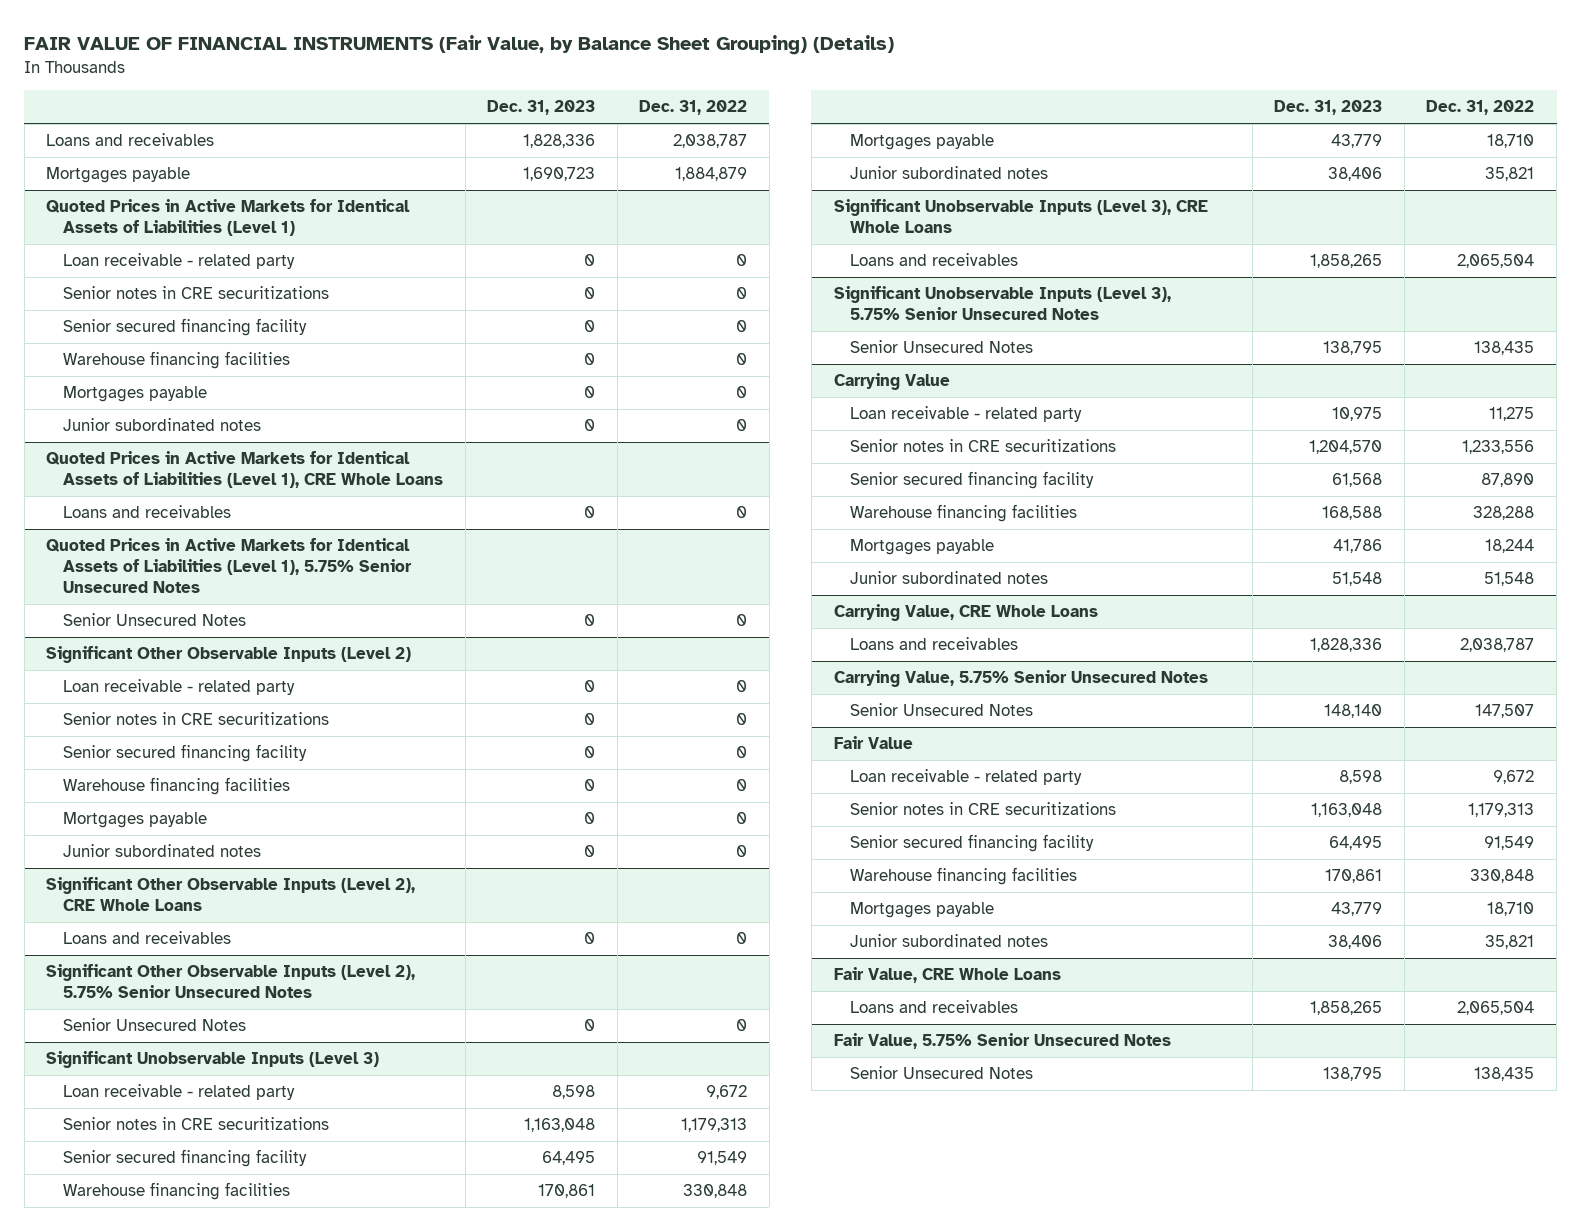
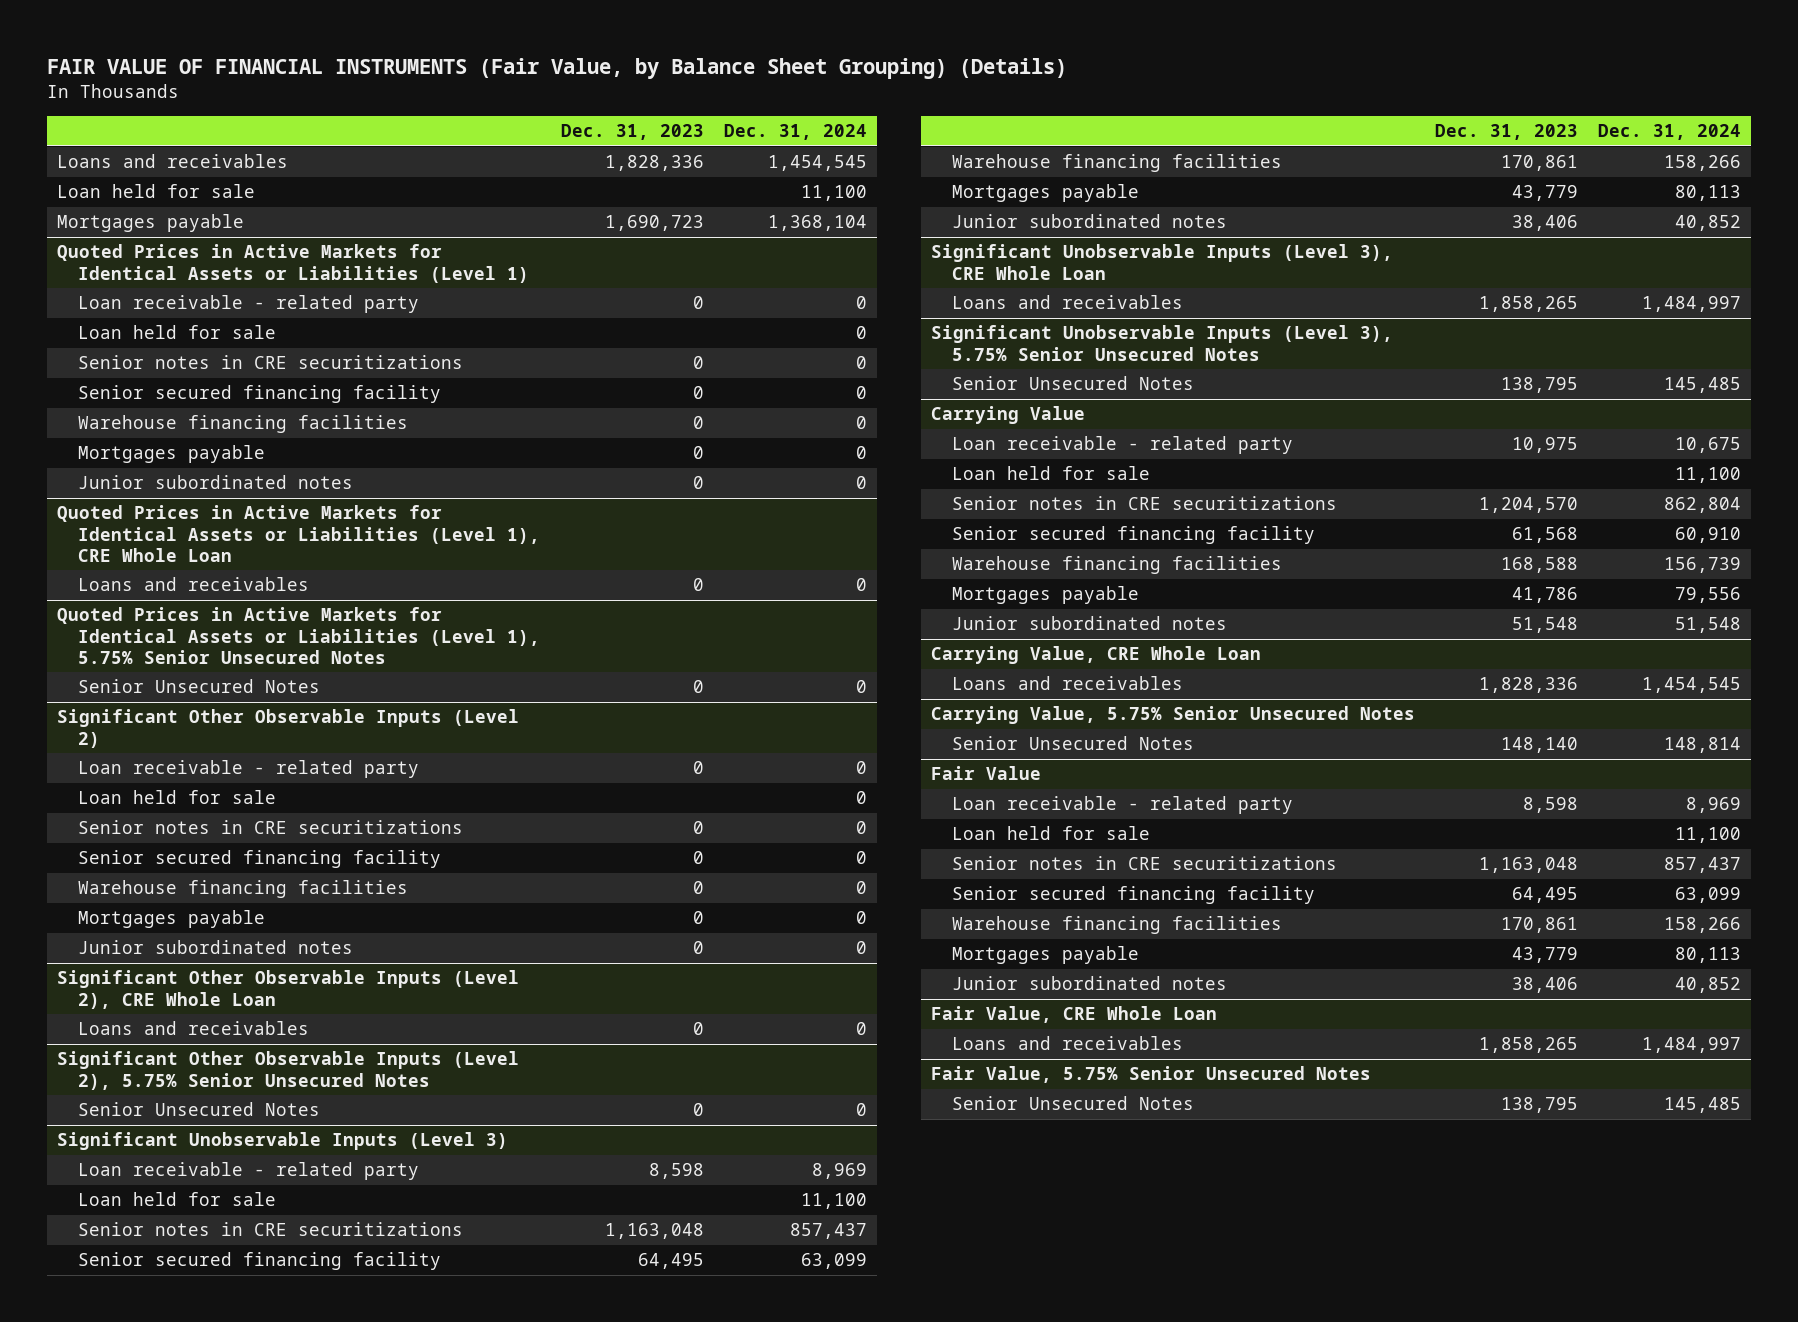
[639,100,748,116] Dec. 31, 2022 -> none
none -> [723,124,867,141] Dec. 31, 2024
none -> [56,184,255,199] Loan held for sale
[46,199,411,237] Quoted Prices in Active Markets for Identical Assets of Liabilities (Level 1) -> [56,244,529,283] Quoted Prices in Active Markets for Identical Assets or Liabilities (Level 1)
none -> [77,325,276,340] Loan held for sale
[46,451,444,489] Quoted Prices in Active Markets for Identical Assets of Liabilities (Level 1), CRE Whole Loans -> [56,505,540,562] Quoted Prices in Active Markets for Identical Assets or Liabilities (Level 1), CRE Whole Loan
[46,538,413,593] Quoted Prices in Active Markets for Identical Assets of Liabilities (Level 1), 5.75% Senior Unsecured Notes -> [56,607,540,664] Quoted Prices in Active Markets for Identical Assets or Liabilities (Level 1), 5.75% Senior Unsecured Notes
none -> [77,790,276,805] Loan held for sale
[46,877,416,912] Significant Other Observable Inputs (Level 2), CRE Whole Loans -> [56,970,519,1009] Significant Other Observable Inputs (Level 2), CRE Whole Loan
none -> [77,1192,276,1207] Loan held for sale
[833,199,1208,234] Significant Unobservable Inputs (Level 3), CRE Whole Loans -> [931,244,1394,280] Significant Unobservable Inputs (Level 3), CRE Whole Loan
none -> [951,466,1150,481] Loan held for sale
[833,604,1098,622] Carrying Value, CRE Whole Loans -> [931,646,1262,665] Carrying Value, CRE Whole Loan
none -> [951,826,1150,841] Loan held for sale
[833,967,1061,984] Fair Value, CRE Whole Loans -> [931,1006,1218,1024] Fair Value, CRE Whole Loan

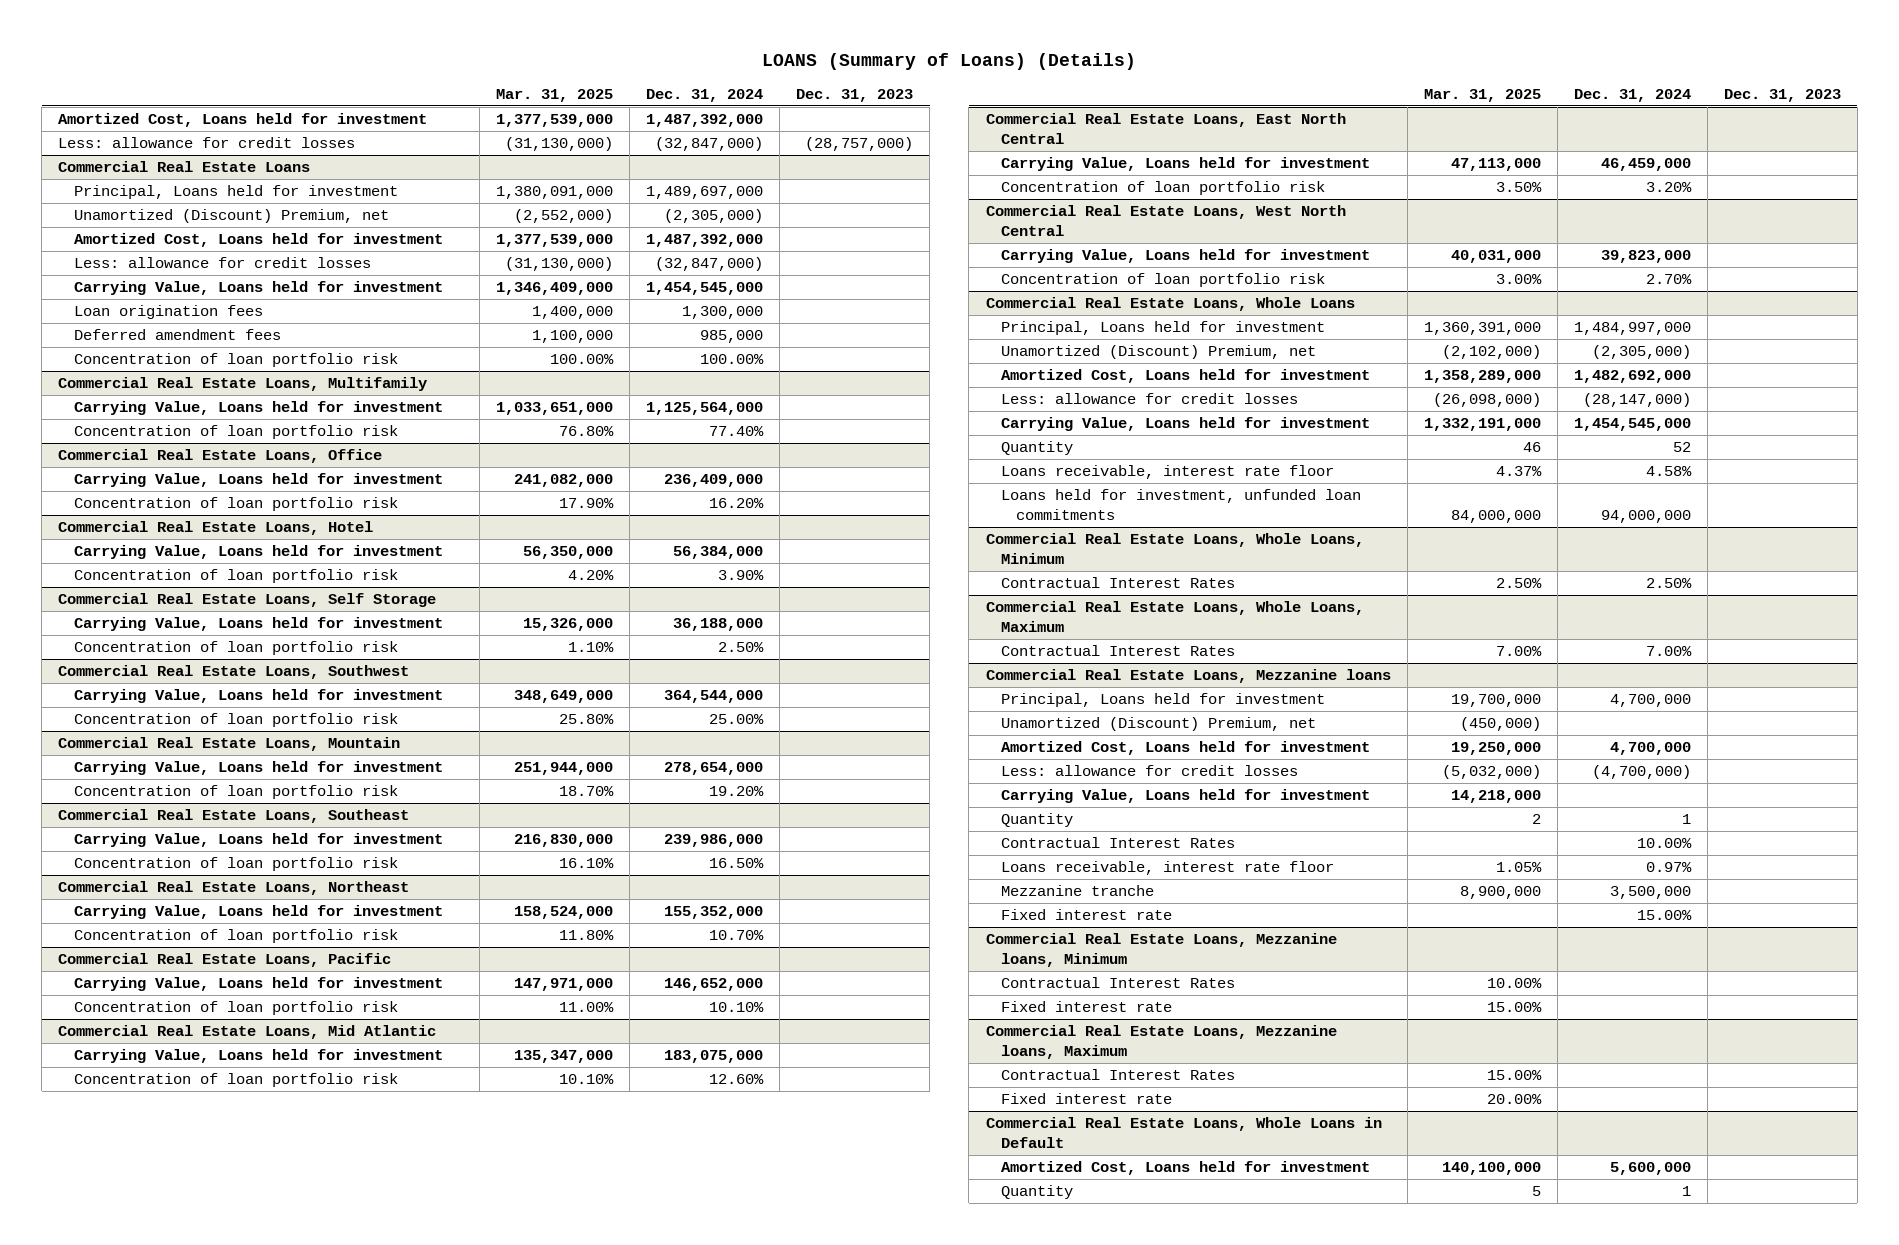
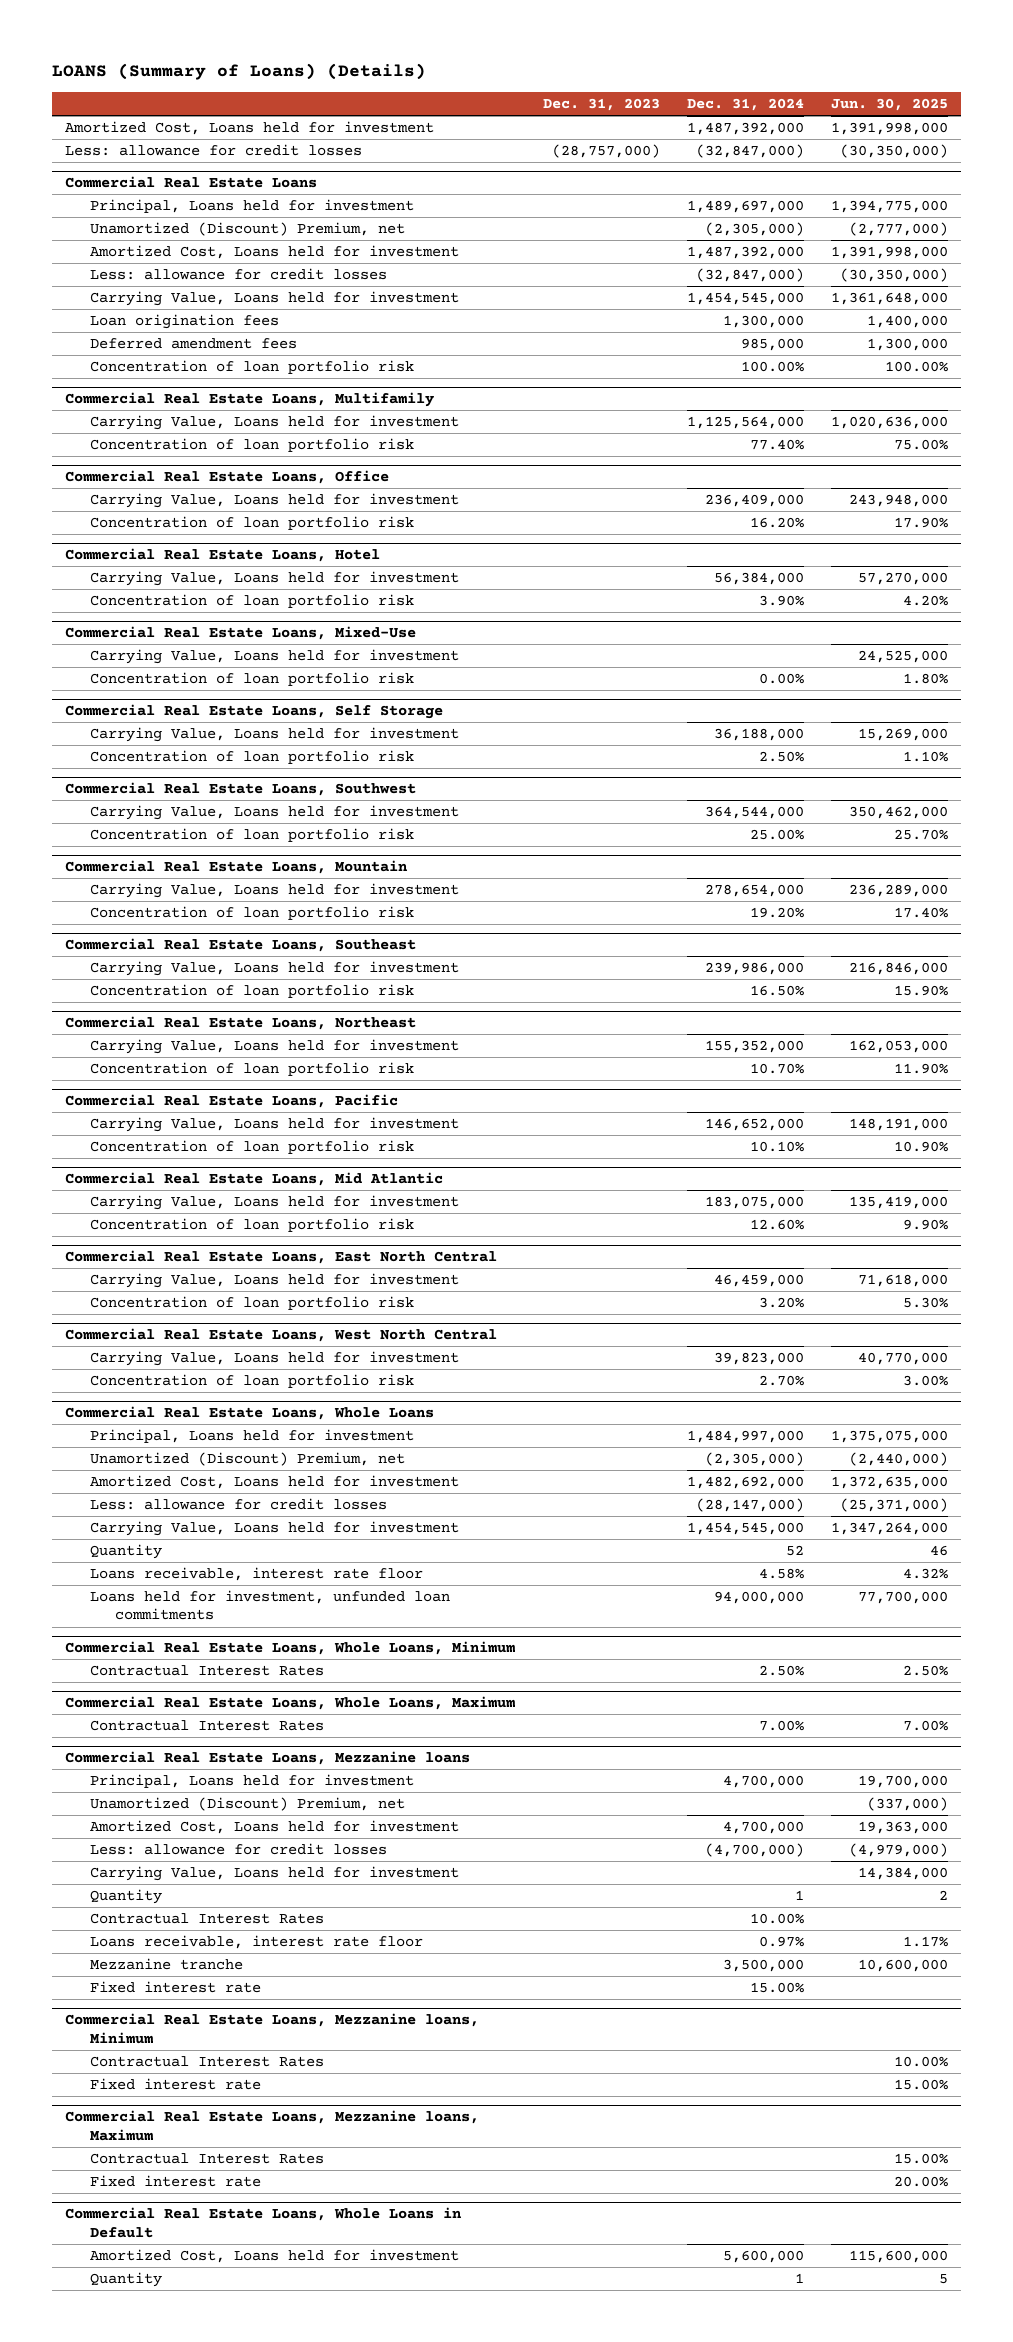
[496,88,614,102] Mar. 31, 2025 -> none
none -> [830,98,948,112] Jun. 30, 2025
none -> [65,626,417,641] Commercial Real Estate Loans, Mixed-Use
none -> [90,649,460,665] Carrying Value, Loans held for investment
none -> [90,672,415,687] Concentration of loan portfolio risk

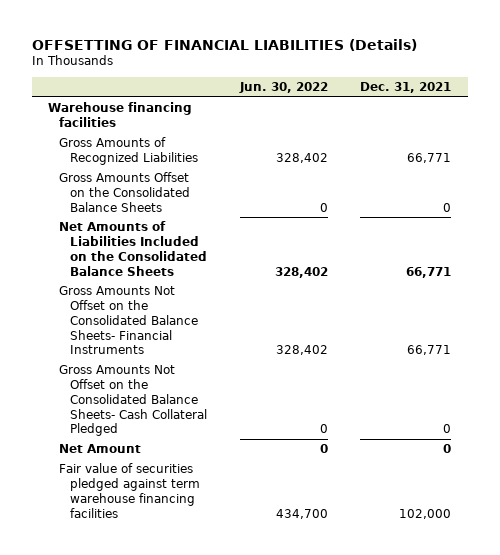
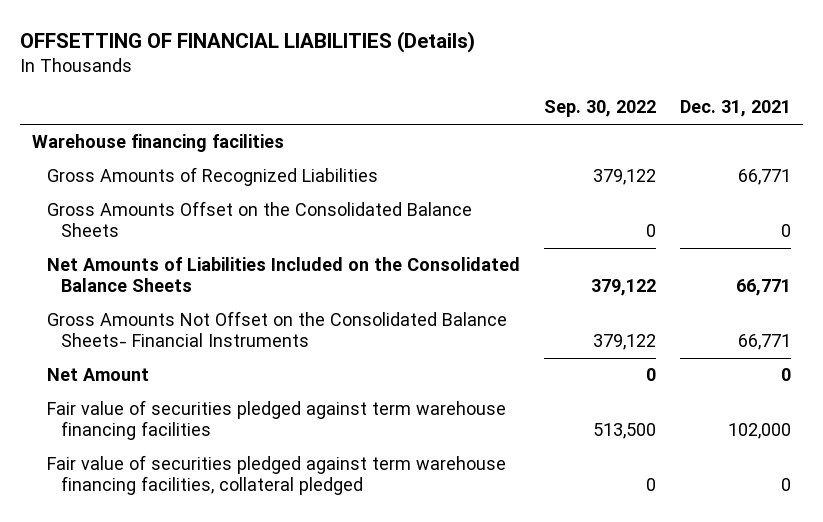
[238,82,328,94] Jun. 30, 2022 -> none
none -> [543,100,656,118] Sep. 30, 2022
[59,365,208,437] Gross Amounts Not Offset on the Consolidated Balance Sheets- Cash Collateral Pledged -> none
none -> [46,455,506,496] Fair value of securities pledged against term warehouse financing facilities, collateral pledged

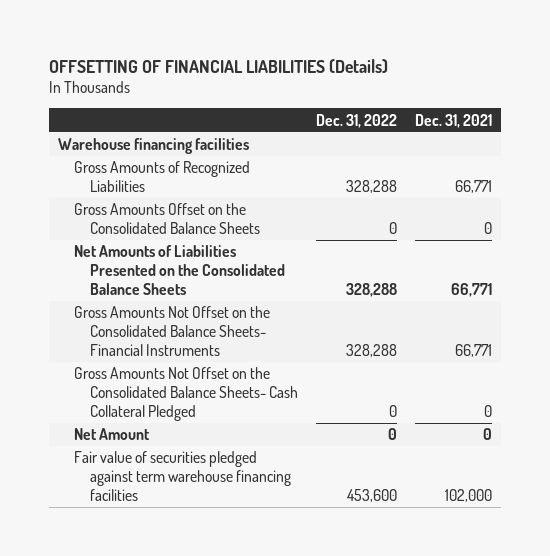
[543,100,656,118] Sep. 30, 2022 -> none
none -> [315,113,397,128] Dec. 31, 2022
[46,257,520,293] Net Amounts of Liabilities Included on the Consolidated Balance Sheets -> [73,245,285,295] Net Amounts of Liabilities Presented on the Consolidated Balance Sheets
none -> [73,367,298,421] Gross Amounts Not Offset on the Consolidated Balance Sheets- Cash Collateral Pledged
[46,455,506,496] Fair value of securities pledged against term warehouse financing facilities, collateral pledged -> none

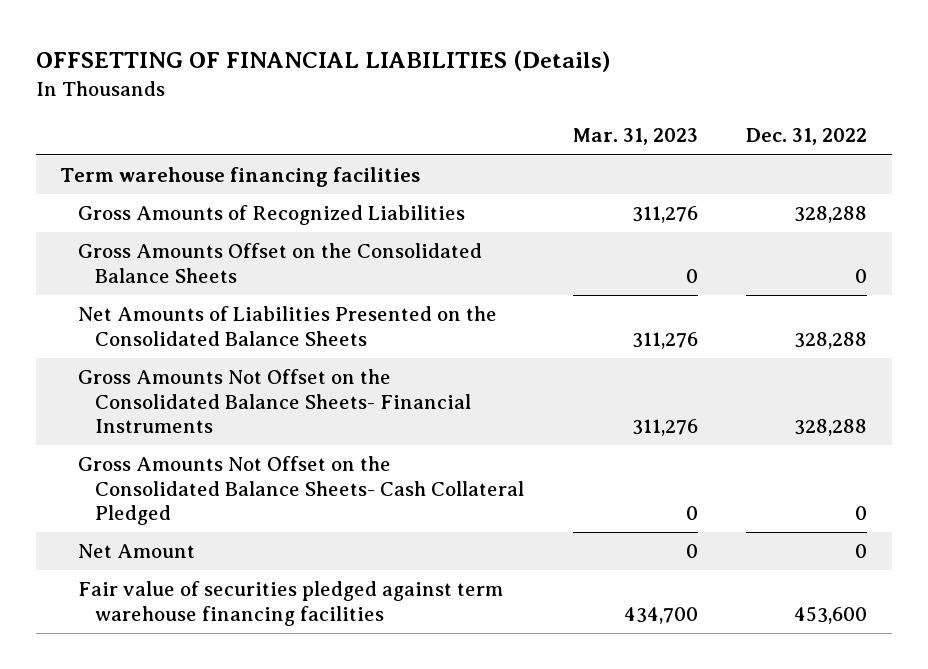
[415,113,493,128] Dec. 31, 2021 -> none
none -> [572,128,698,146] Mar. 31, 2023
[57,138,249,155] Warehouse financing facilities -> [60,167,421,188] Term warehouse financing facilities

